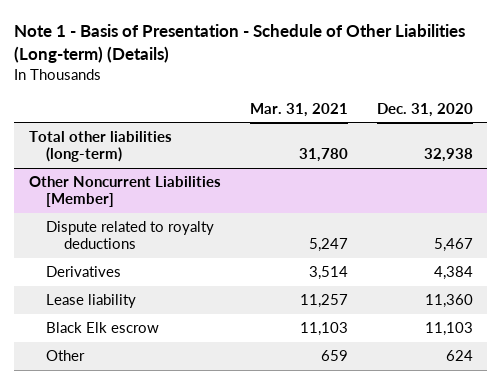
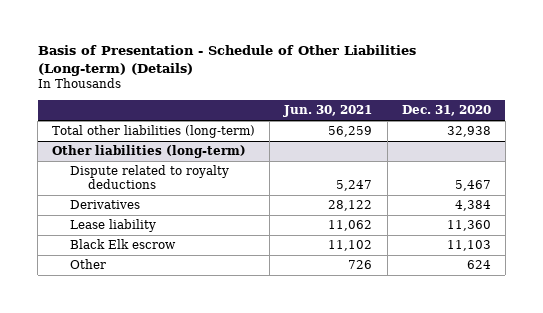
[14,24,466,64] Note 1 - Basis of Presentation - Schedule of Other Liabilities (Long-term) (Details) -> [37,45,416,76] Basis of Presentation - Schedule of Other Liabilities (Long-term) (Details)
[249,102,348,117] Mar. 31, 2021 -> none
none -> [283,105,373,118] Jun. 30, 2021
[28,176,221,208] Other Noncurrent Liabilities [Member] -> [52,145,247,159] Other liabilities (long-term)

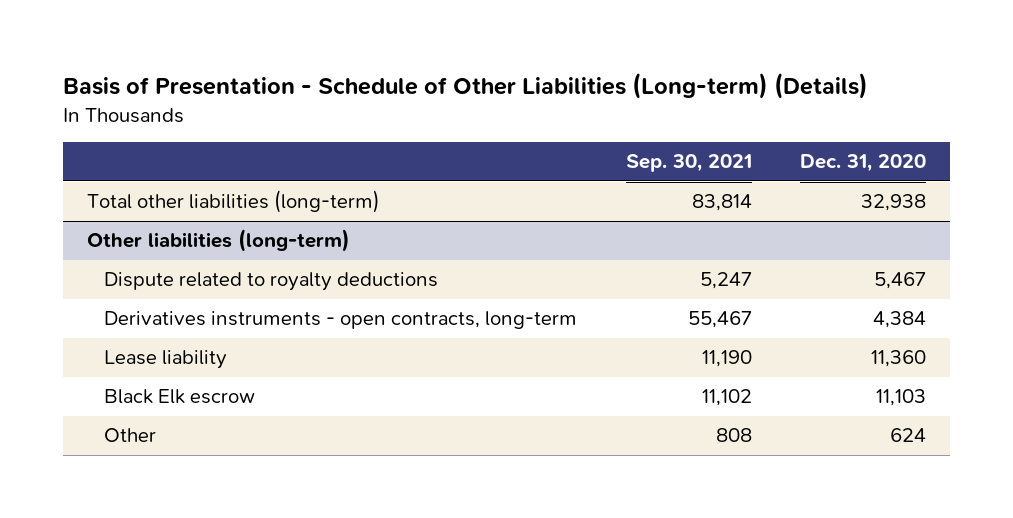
[283,105,373,118] Jun. 30, 2021 -> none
none -> [625,154,752,173] Sep. 30, 2021
[69,200,140,210] Derivatives -> [104,311,578,330] Derivatives instruments - open contracts, long-term

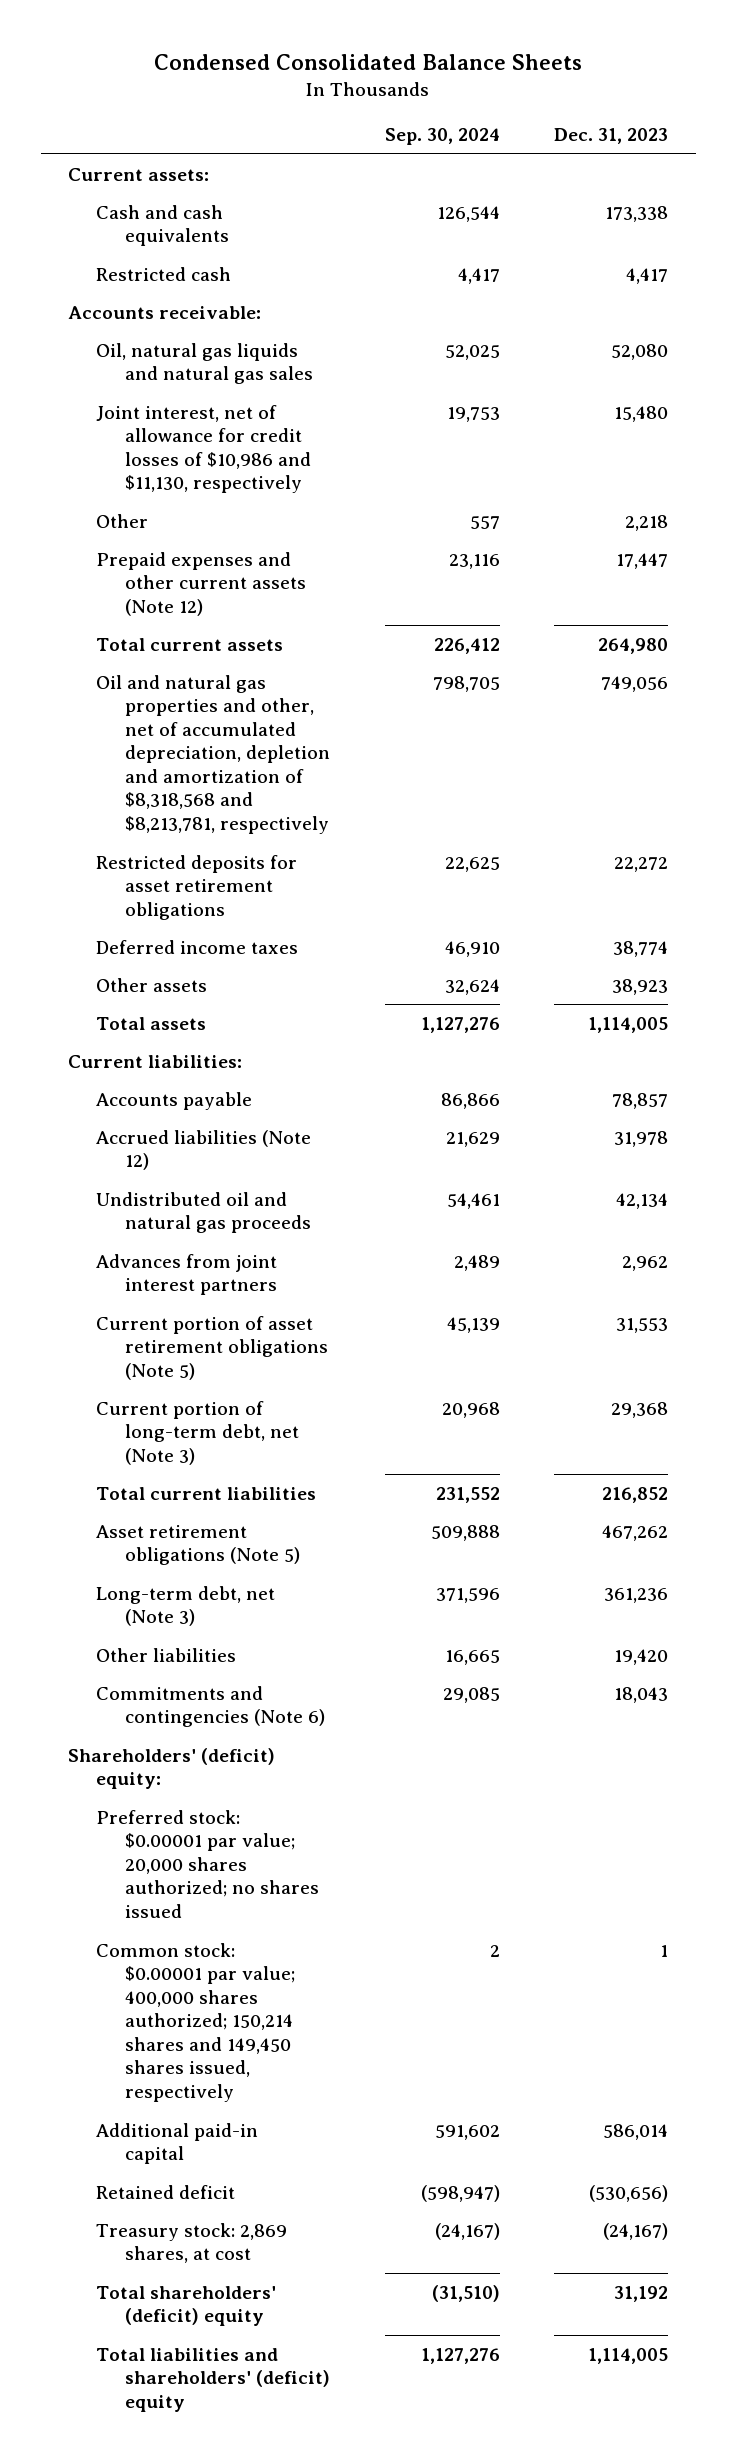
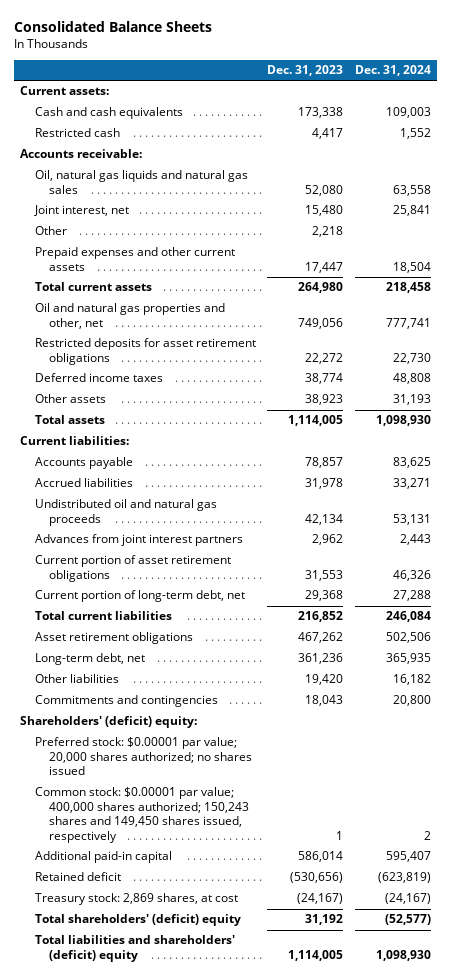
[154,54,583,71] Condensed Consolidated Balance Sheets -> [14,21,213,33] Consolidated Balance Sheets
[384,128,500,146] Sep. 30, 2024 -> none
none -> [355,65,432,77] Dec. 31, 2024
[96,404,311,494] Joint interest, net of allowance for credit losses of $10,986 and $11,130, respectively -> [33,205,129,217] Joint interest, net
[96,551,306,616] Prepaid expenses and other current assets (Note 12) -> [34,247,235,271] Prepaid expenses and other current assets
[96,674,330,834] Oil and natural gas properties and other, net of accumulated depreciation, depletion and amortization of $8,318,568 and $8,213,781, respectively -> [34,303,225,329] Oil and natural gas properties and other, net
[96,1129,312,1171] Accrued liabilities (Note 12) -> [34,478,133,488] Accrued liabilities
[96,1315,328,1380] Current portion of asset retirement obligations (Note 5) -> [34,555,231,582] Current portion of asset retirement obligations
[96,1400,299,1465] Current portion of long-term debt, net (Note 3) -> [34,590,245,603] Current portion of long-term debt, net
[96,1524,300,1566] Asset retirement obligations (Note 5) -> [34,632,193,645] Asset retirement obligations
[96,1585,276,1627] Long-term debt, net (Note 3) -> [34,653,145,666] Long-term debt, net
[96,1685,325,1728] Commitments and contingencies (Note 6) -> [34,695,218,708] Commitments and contingencies
[96,1942,295,2102] Common stock: $0.00001 par value; 400,000 shares authorized; 150,214 shares and 149,450 shares issued, respectively -> [34,787,249,843] Common stock: $0.00001 par value; 400,000 shares authorized; 150,243 shares and 149,450 shares issued, respectively

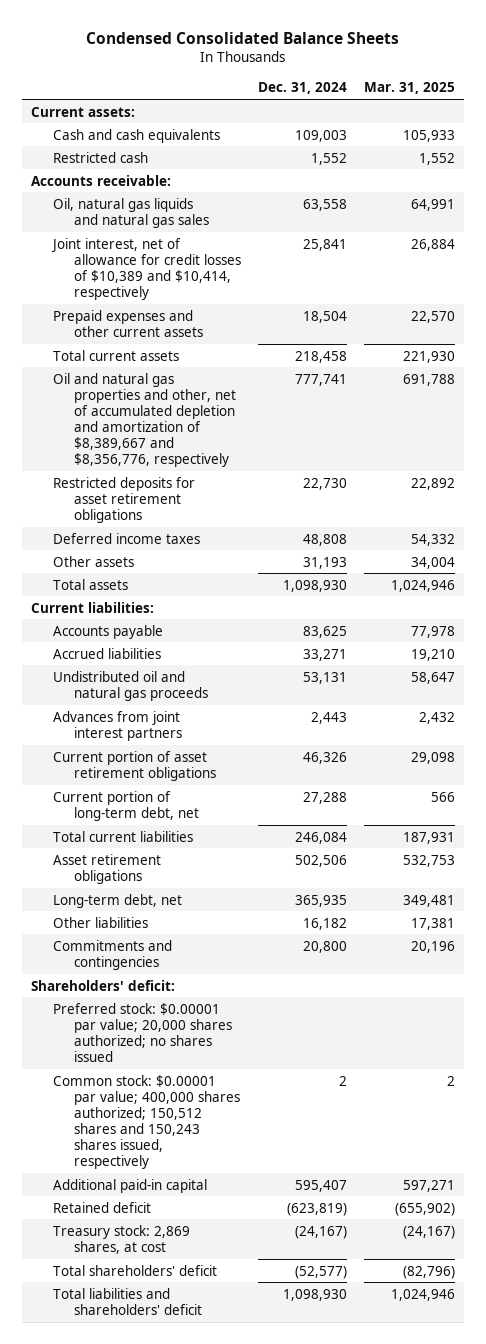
[14,21,213,33] Consolidated Balance Sheets -> [86,31,400,44] Condensed Consolidated Balance Sheets
[267,65,344,77] Dec. 31, 2023 -> none
none -> [364,82,456,95] Mar. 31, 2025
[34,226,67,236] Other -> none
[33,205,129,217] Joint interest, net -> [50,237,241,300] Joint interest, net of allowance for credit losses of $10,389 and $10,414, respectively
[34,303,225,329] Oil and natural gas properties and other, net -> [52,372,236,468] Oil and natural gas properties and other, net of accumulated depletion and amortization of $8,389,667 and $8,356,776, respectively
[20,716,198,729] Shareholders' (deficit) equity: -> [31,979,176,991] Shareholders' deficit:
[34,787,249,843] Common stock: $0.00001 par value; 400,000 shares authorized; 150,243 shares and 149,450 shares issued, respectively -> [52,1074,240,1170] Common stock: $0.00001 par value; 400,000 shares authorized; 150,512 shares and 150,243 shares issued, respectively
[34,914,241,927] Total shareholders' (deficit) equity -> [52,1264,217,1276] Total shareholders' deficit
[34,935,235,962] Total liabilities and shareholders' (deficit) equity -> [52,1287,202,1315] Total liabilities and shareholders' deficit

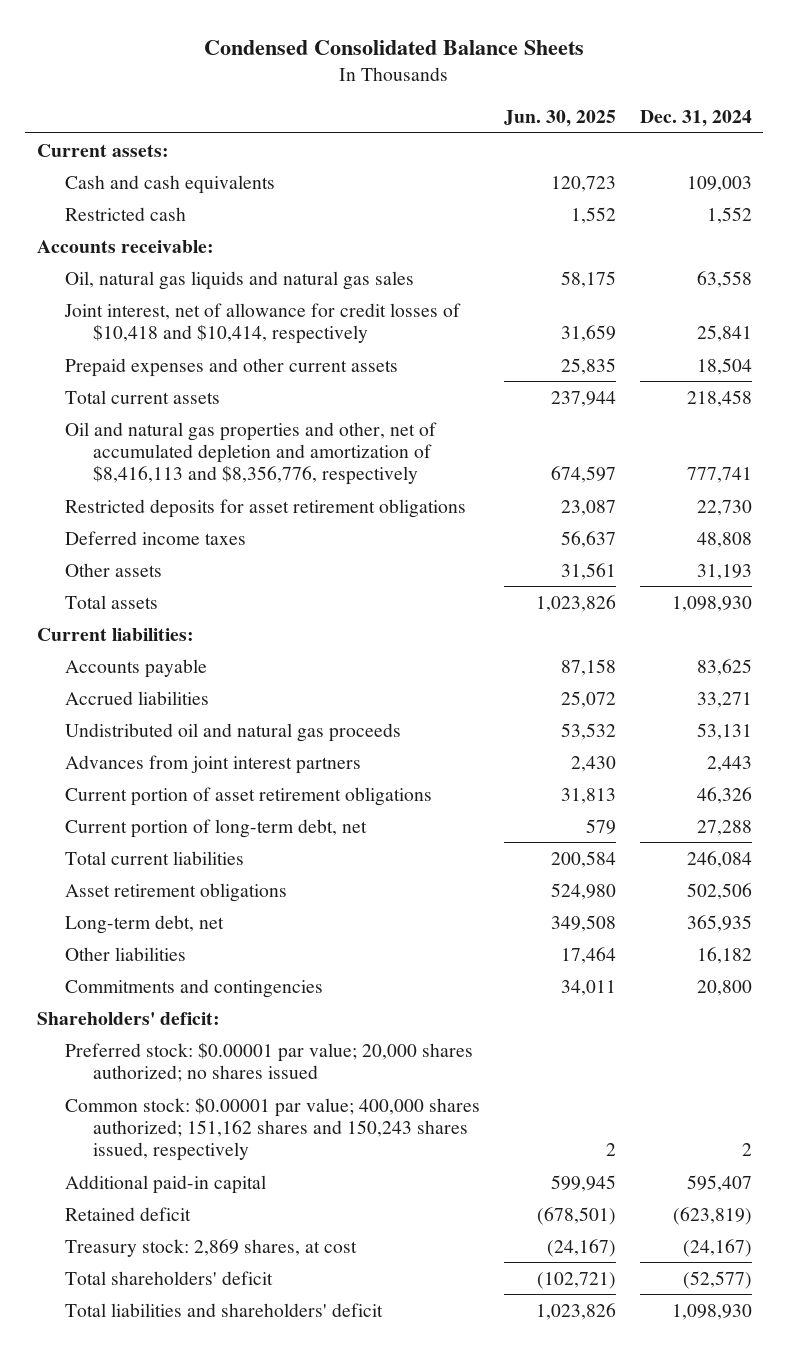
[364,82,456,95] Mar. 31, 2025 -> none
none -> [503,109,616,127] Jun. 30, 2025
[50,237,241,300] Joint interest, net of allowance for credit losses of $10,389 and $10,414, respectively -> [63,302,461,344] Joint interest, net of allowance for credit losses of $10,418 and $10,414, respectively
[52,372,236,468] Oil and natural gas properties and other, net of accumulated depletion and amortization of $8,389,667 and $8,356,776, respectively -> [64,421,437,486] Oil and natural gas properties and other, net of accumulated depletion and amortization of $8,416,113 and $8,356,776, respectively
[52,1074,240,1170] Common stock: $0.00001 par value; 400,000 shares authorized; 150,512 shares and 150,243 shares issued, respectively -> [64,1096,480,1162] Common stock: $0.00001 par value; 400,000 shares authorized; 151,162 shares and 150,243 shares issued, respectively

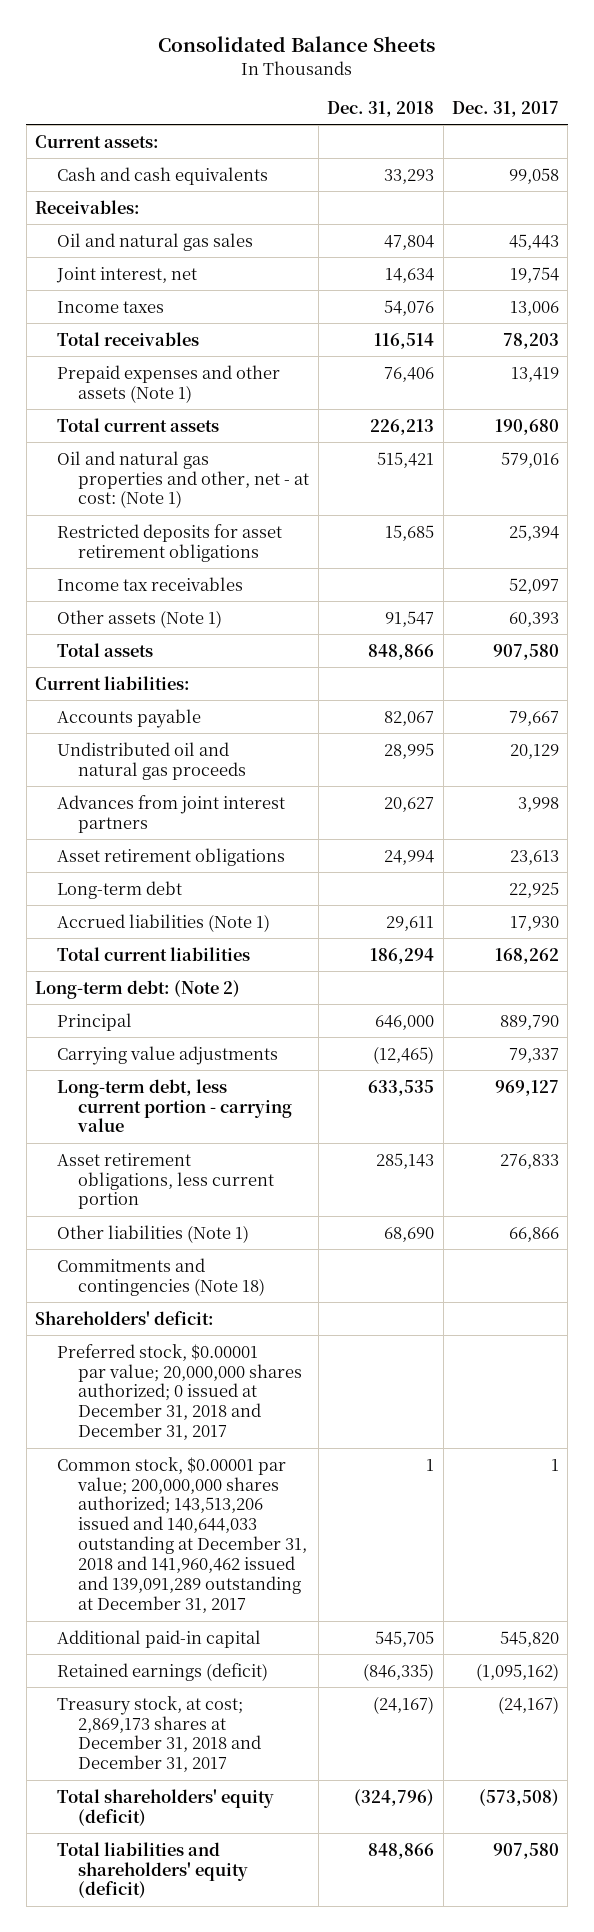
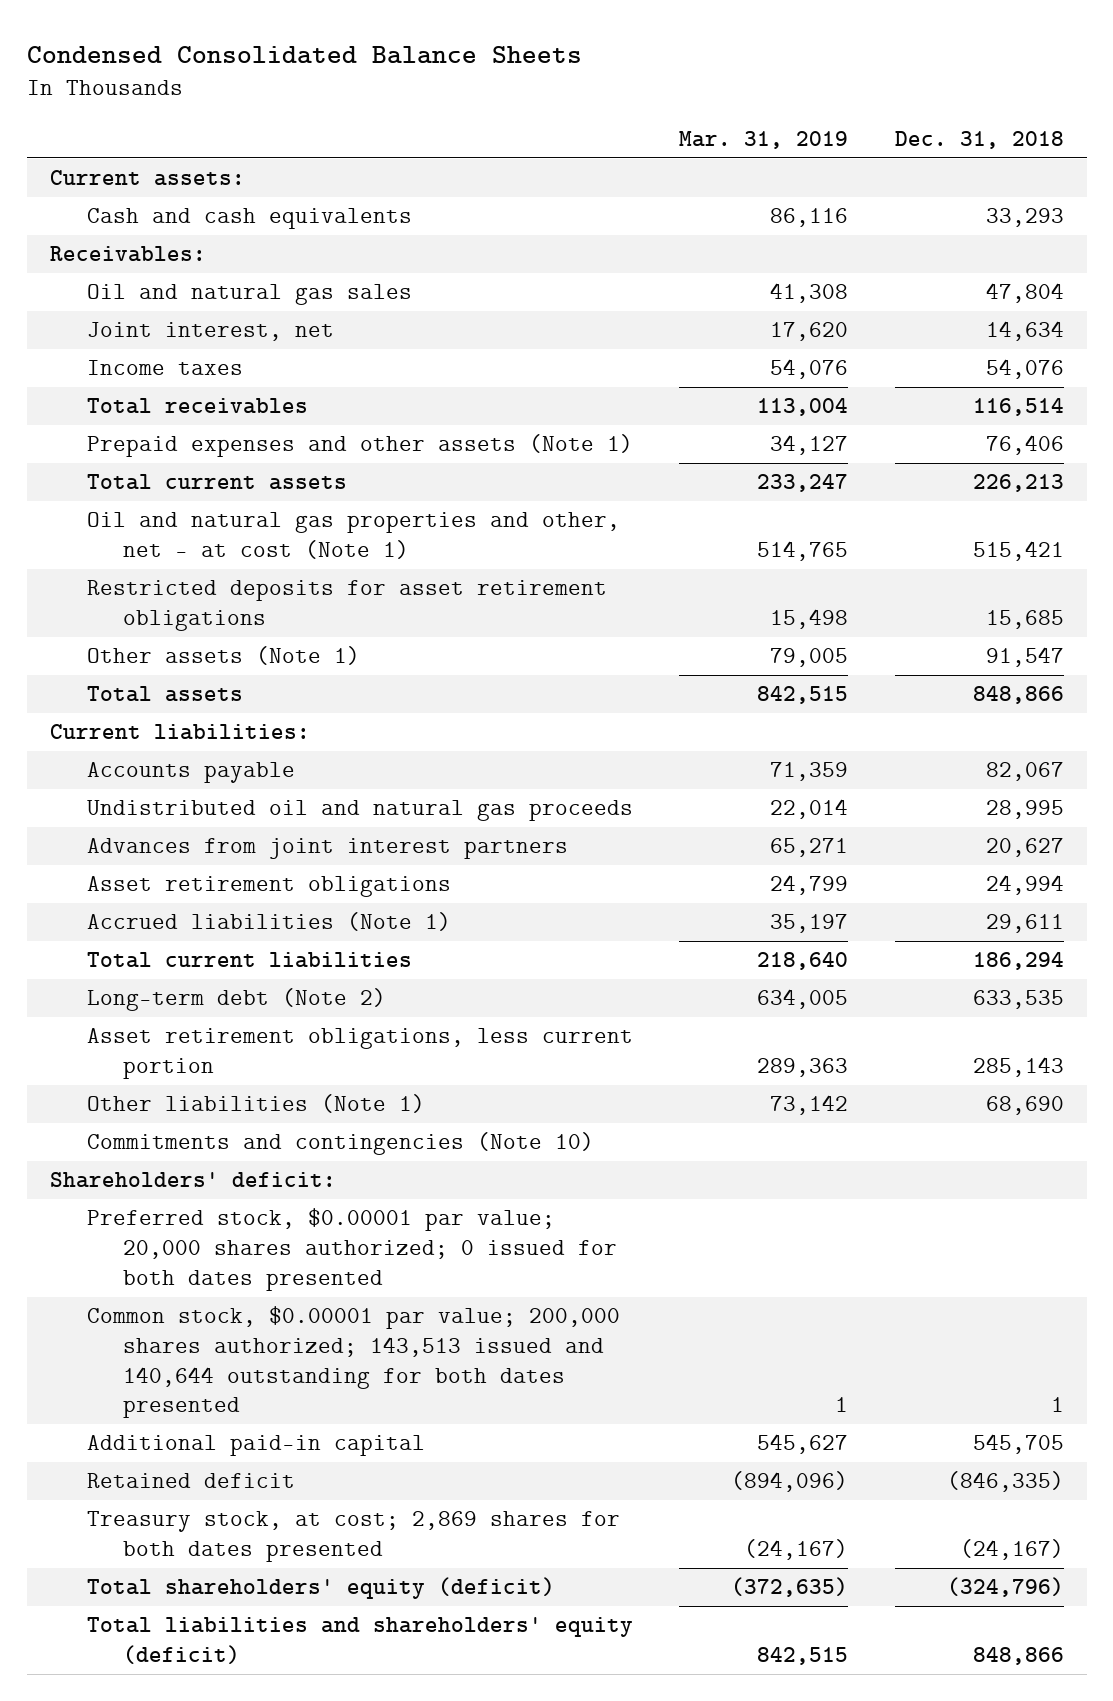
[158,36,436,53] Consolidated Balance Sheets -> [26,46,582,65] Condensed Consolidated Balance Sheets
[451,100,559,117] Dec. 31, 2017 -> none
none -> [679,130,849,149] Mar. 31, 2019
[56,450,310,509] Oil and natural gas properties and other, net - at cost: (Note 1) -> [86,512,620,560] Oil and natural gas properties and other, net - at cost (Note 1)
[56,576,243,591] Income tax receivables -> none
[56,880,182,899] Long-term debt -> none
[35,979,241,999] Long-term debt: (Note 2) -> none
[56,1012,132,1031] Principal -> none
[56,1045,278,1065] Carrying value adjustments -> none
[56,1078,293,1133] Long-term debt, less current portion - carrying value -> [86,988,386,1012] Long-term debt (Note 2)
[56,1257,266,1296] Commitments and contingencies (Note 18) -> [86,1132,594,1156] Commitments and contingencies (Note 10)
[56,1343,303,1441] Preferred stock, $0.00001 par value; 20,000,000 shares authorized; 0 issued at December 31, 2018 and December 31, 2017 -> [86,1208,618,1291] Preferred stock, $0.00001 par value; 20,000 shares authorized; 0 issued for both dates presented
[56,1456,308,1614] Common stock, $0.00001 par value; 200,000,000 shares authorized; 143,513,206 issued and 140,644,033 outstanding at December 31, 2018 and 141,960,462 issued and 139,091,289 outstanding at December 31, 2017 -> [86,1306,620,1419] Common stock, $0.00001 par value; 200,000 shares authorized; 143,513 issued and 140,644 outstanding for both dates presented
[56,1662,268,1681] Retained earnings (deficit) -> [86,1473,295,1489] Retained deficit
[56,1695,262,1773] Treasury stock, at cost; 2,869,173 shares at December 31, 2018 and December 31, 2017 -> [86,1511,620,1563] Treasury stock, at cost; 2,869 shares for both dates presented

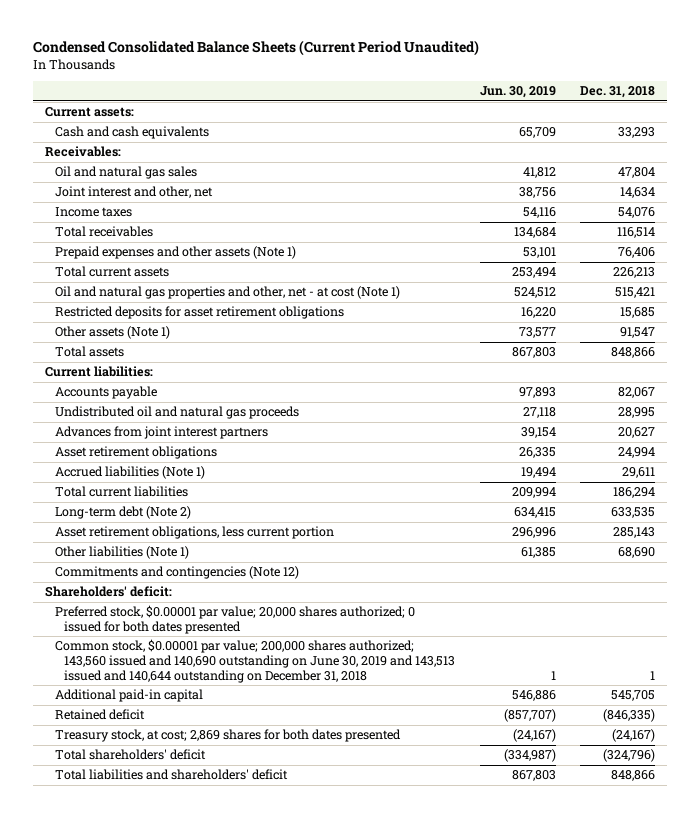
[26,46,582,65] Condensed Consolidated Balance Sheets -> [32,39,479,56] Condensed Consolidated Balance Sheets (Current Period Unaudited)
[679,130,849,149] Mar. 31, 2019 -> none
none -> [479,86,556,99] Jun. 30, 2019
[86,322,334,342] Joint interest, net -> [54,186,213,199] Joint interest and other, net
[86,1132,594,1156] Commitments and contingencies (Note 10) -> [54,566,299,580] Commitments and contingencies (Note 12)
[86,1306,620,1419] Common stock, $0.00001 par value; 200,000 shares authorized; 143,513 issued and 140,644 outstanding for both dates presented -> [54,639,456,683] Common stock, $0.00001 par value; 200,000 shares authorized; 143,560 issued and 140,690 outstanding on June 30, 2019 and 143,513 issued and 140,644 outstanding on December 31, 2018
[86,1577,555,1600] Total shareholders' equity (deficit) -> [54,749,206,761] Total shareholders' deficit
[86,1617,633,1665] Total liabilities and shareholders' equity (deficit) -> [54,769,288,781] Total liabilities and shareholders' deficit

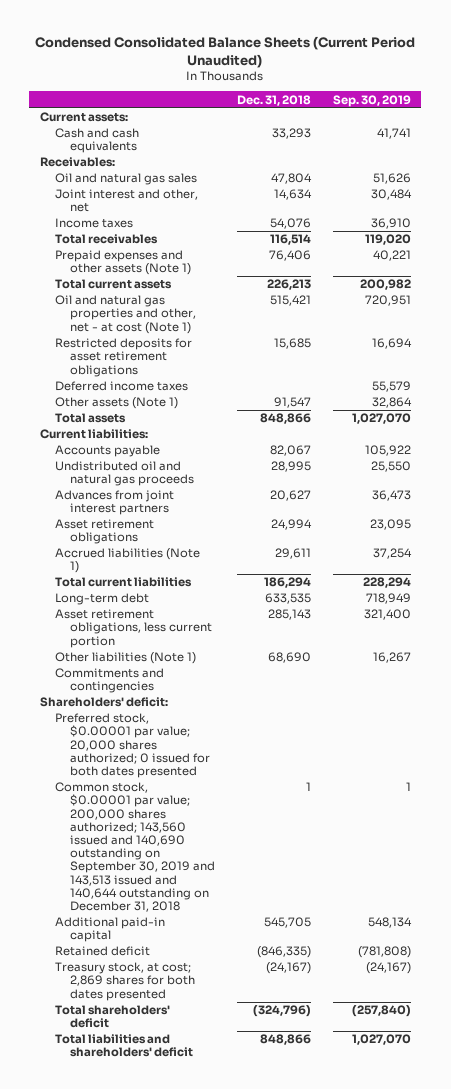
[479,86,556,99] Jun. 30, 2019 -> none
none -> [332,94,411,107] Sep. 30, 2019
none -> [55,381,189,392] Deferred income taxes
[54,506,191,520] Long-term debt (Note 2) -> [55,593,150,606] Long-term debt
[54,566,299,580] Commitments and contingencies (Note 12) -> [55,668,165,694] Commitments and contingencies
[54,639,456,683] Common stock, $0.00001 par value; 200,000 shares authorized; 143,560 issued and 140,690 outstanding on June 30, 2019 and 143,513 issued and 140,644 outstanding on December 31, 2018 -> [55,782,216,913] Common stock, $0.00001 par value; 200,000 shares authorized; 143,560 issued and 140,690 outstanding on September 30, 2019 and 143,513 issued and 140,644 outstanding on December 31, 2018

